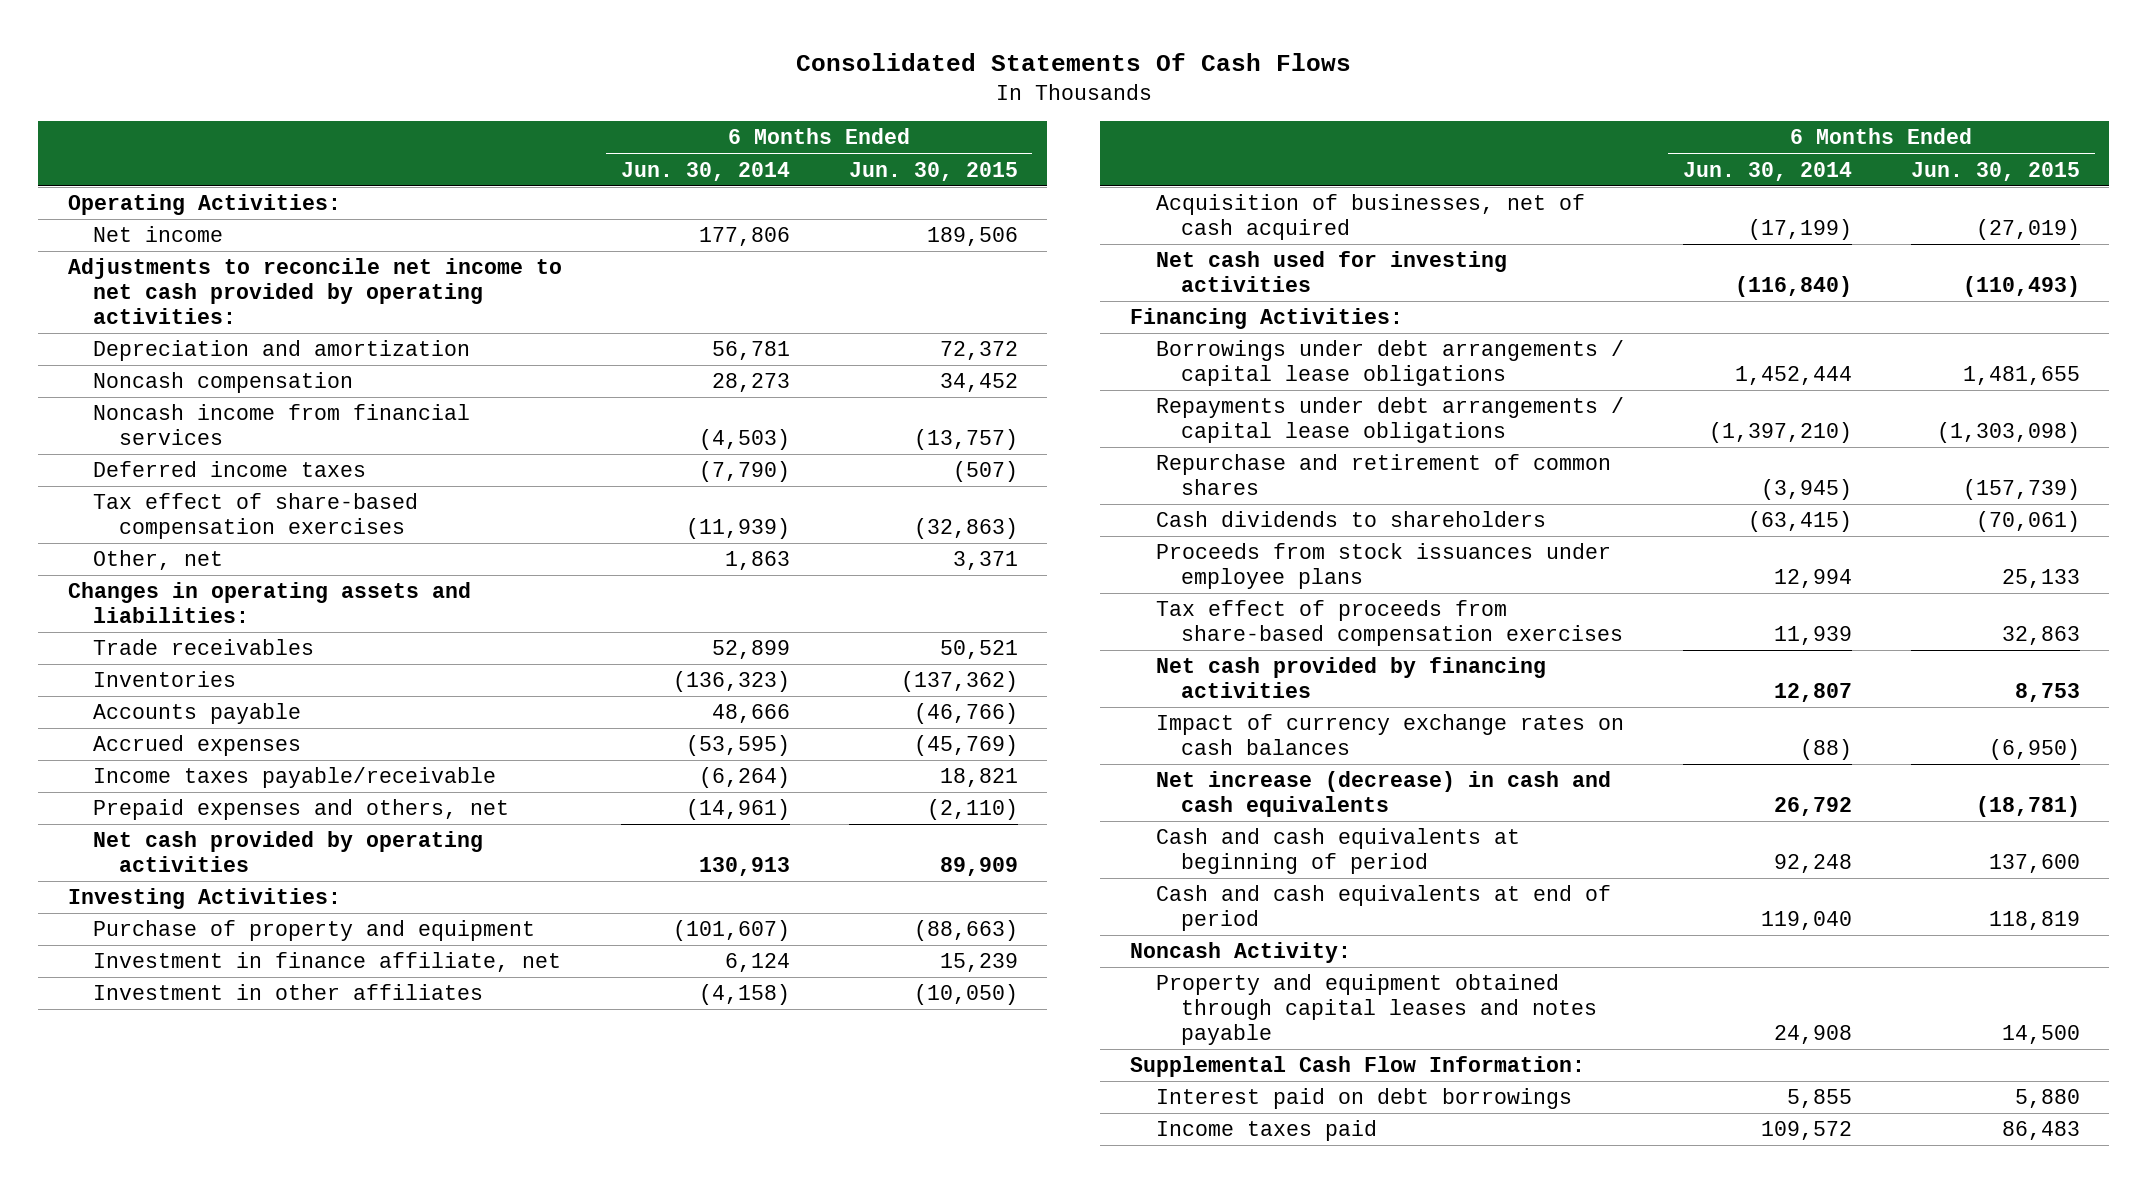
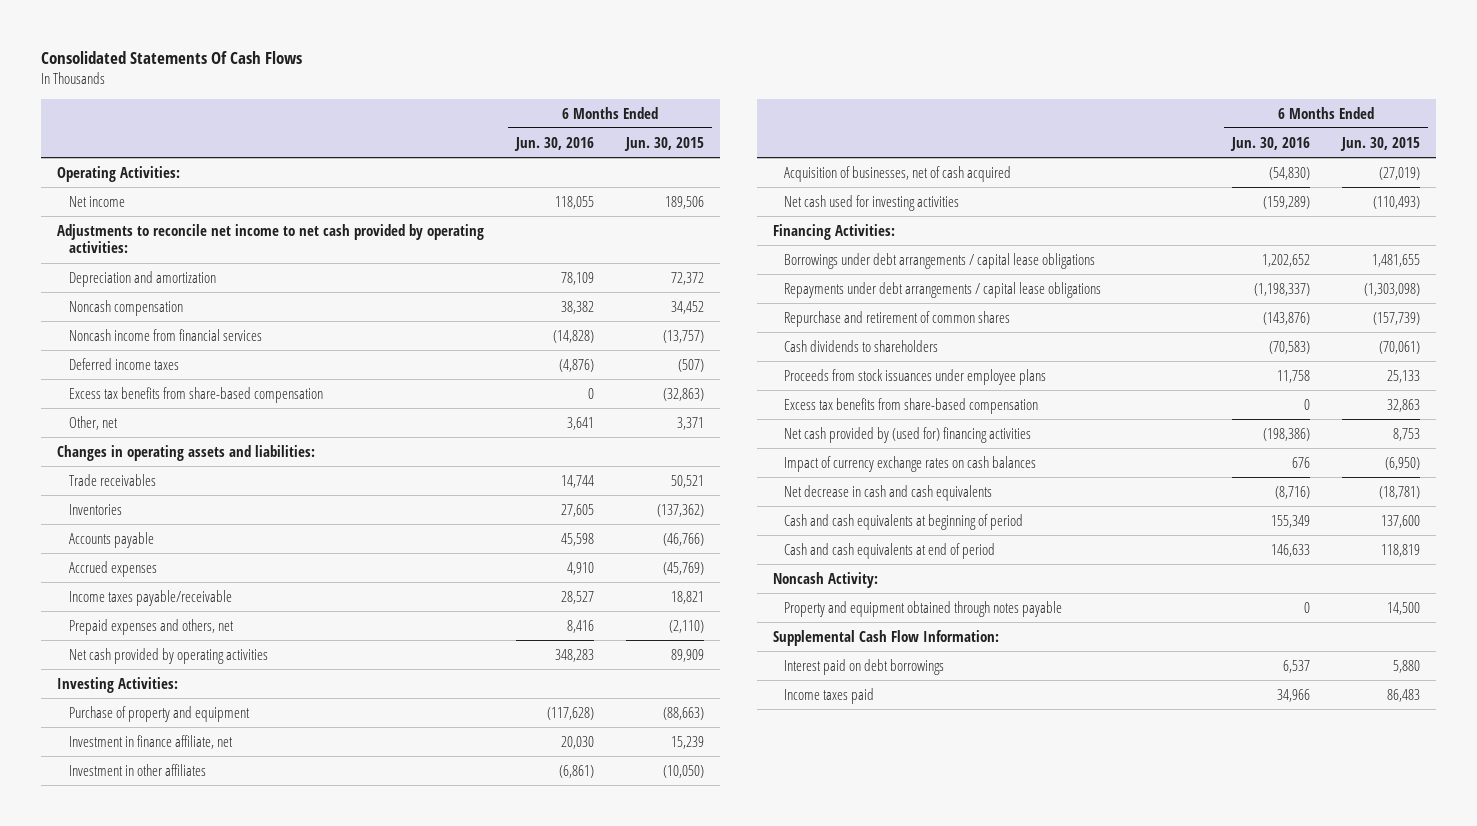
[620,161,790,181] Jun. 30, 2014 -> none
none -> [514,136,595,151] Jun. 30, 2016
[93,493,419,540] Tax effect of share-based compensation exercises -> [68,386,323,403] Excess tax benefits from share-based compensation
[1155,600,1624,647] Tax effect of proceeds from share-based compensation exercises -> [784,397,1039,414] Excess tax benefits from share-based compensation
[1155,657,1546,699] Net cash provided by financing activities -> [784,426,1032,443] Net cash provided by (used for) financing activities
[1155,771,1611,818] Net increase (decrease) in cash and cash equivalents -> [784,484,993,501] Net decrease in cash and cash equivalents
[1155,974,1598,1045] Property and equipment obtained through capital leases and notes payable -> [784,600,1063,617] Property and equipment obtained through notes payable

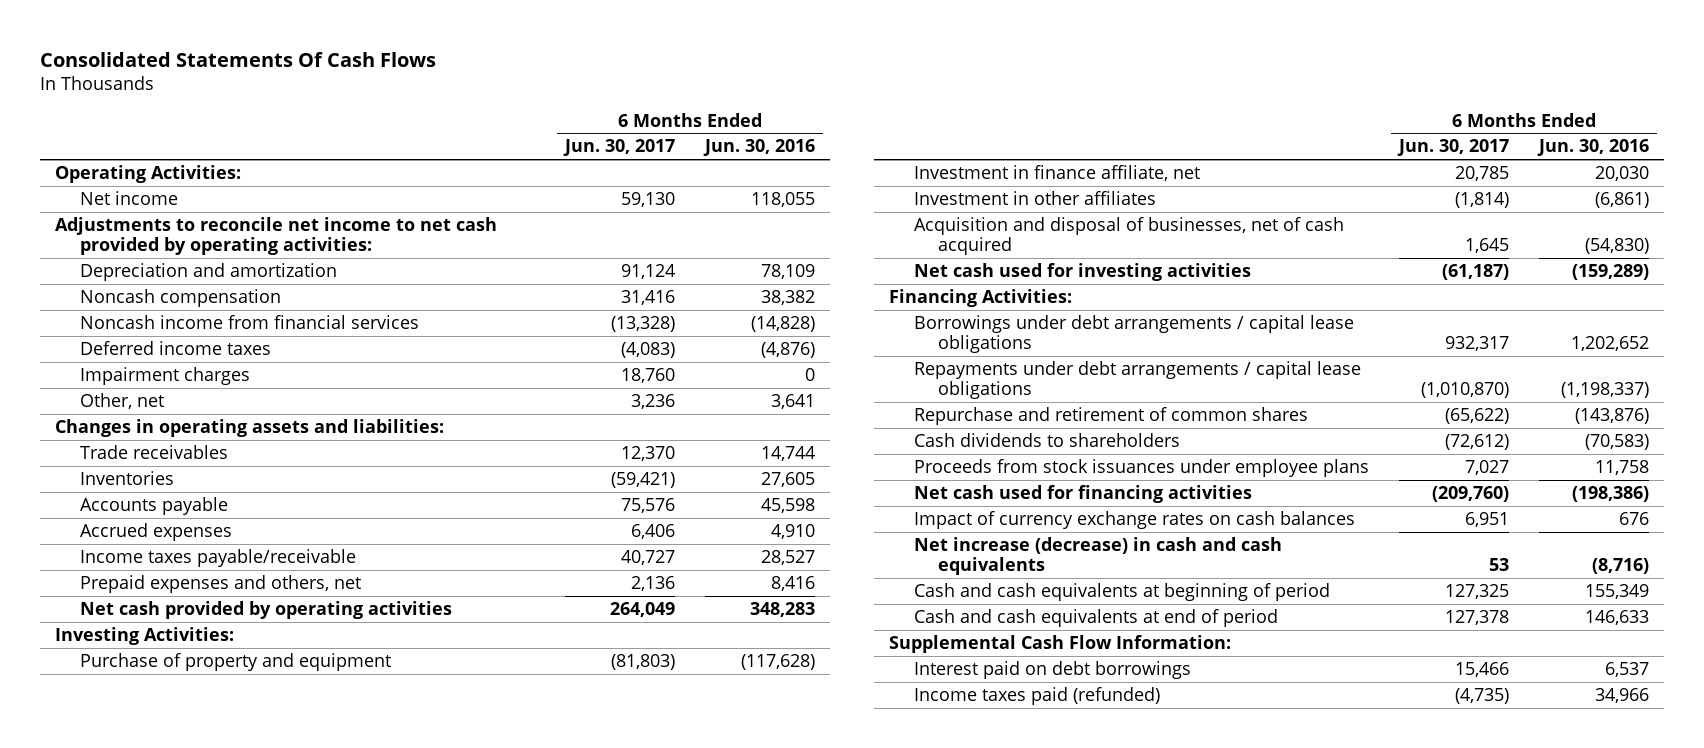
[624,136,705,151] Jun. 30, 2015 -> none
none -> [562,139,675,157] Jun. 30, 2017
[68,386,323,403] Excess tax benefits from share-based compensation -> none
none -> [79,367,250,386] Impairment charges
[784,165,1012,182] Acquisition of businesses, net of cash acquired -> [913,217,1344,256] Acquisition and disposal of businesses, net of cash acquired
[784,397,1039,414] Excess tax benefits from share-based compensation -> none
[784,426,1032,443] Net cash provided by (used for) financing activities -> [913,485,1252,504] Net cash used for financing activities
[784,484,993,501] Net decrease in cash and cash equivalents -> [913,537,1282,576] Net increase (decrease) in cash and cash equivalents
[772,571,878,588] Noncash Activity: -> none
[784,600,1063,617] Property and equipment obtained through notes payable -> none
[784,687,875,704] Income taxes paid -> [913,687,1160,706] Income taxes paid (refunded)

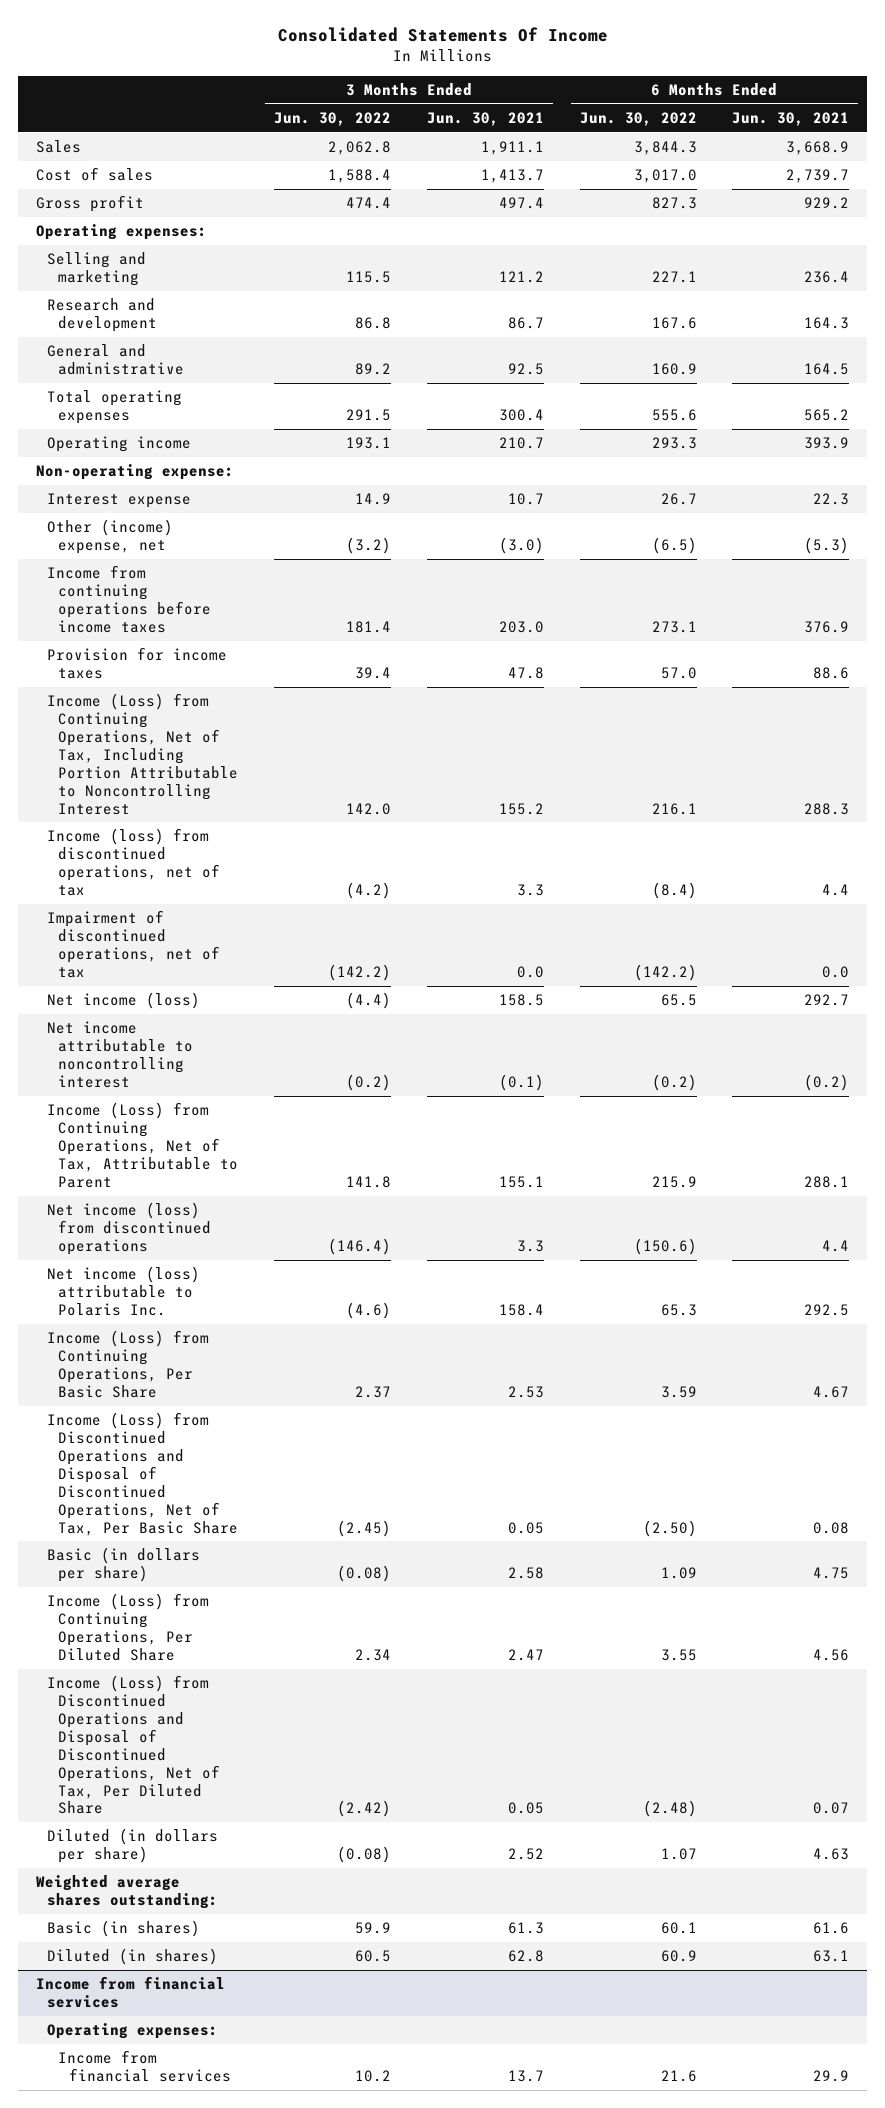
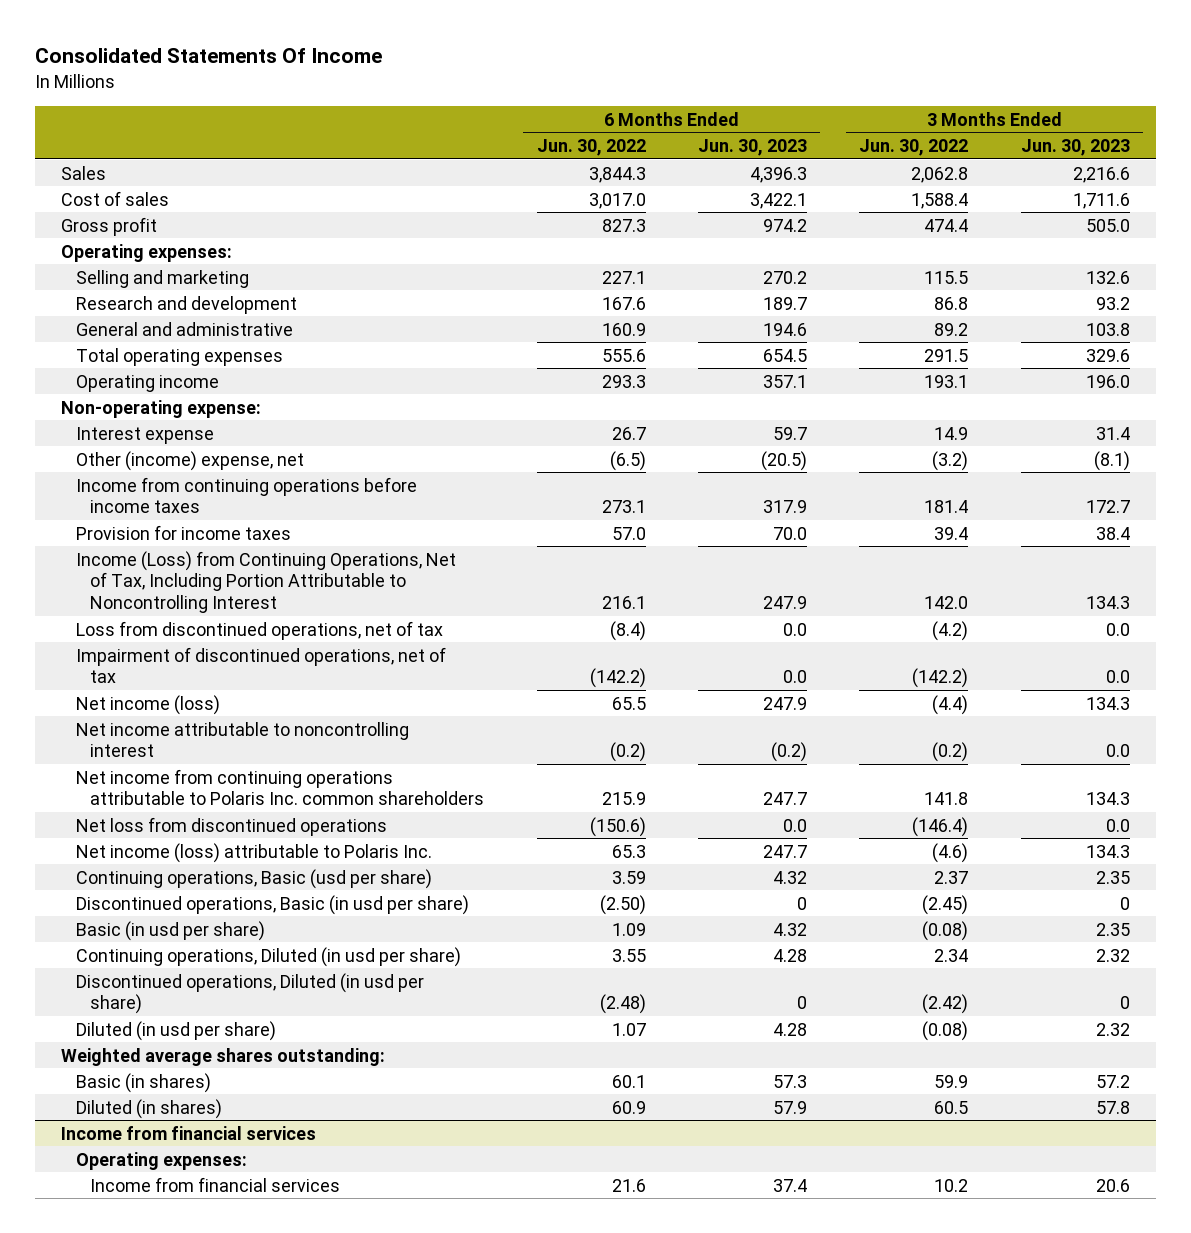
[426,111,544,126] Jun. 30, 2021 -> none
[732,111,850,126] Jun. 30, 2021 -> none
none -> [697,138,807,156] Jun. 30, 2023
none -> [1020,138,1130,156] Jun. 30, 2023
[47,828,221,896] Income (loss) from discontinued operations, net of tax -> [75,620,443,640] Loss from discontinued operations, net of tax
[47,1102,239,1188] Income (Loss) from Continuing Operations, Net of Tax, Attributable to Parent -> [75,768,485,806] Net income from continuing operations attributable to Polaris Inc. common shareholders
[47,1202,212,1255] Net income (loss) from discontinued operations -> [75,816,387,836] Net loss from discontinued operations
[47,1330,210,1398] Income (Loss) from Continuing Operations, Per Basic Share -> [75,868,432,889] Continuing operations, Basic (usd per share)
[47,1412,239,1536] Income (Loss) from Discontinued Operations and Disposal of Discontinued Operations, Net of Tax, Per Basic Share -> [75,894,469,915] Discontinued operations, Basic (in usd per share)
[47,1547,201,1583] Basic (in dollars per share) -> [75,920,265,941] Basic (in usd per share)
[47,1593,210,1661] Income (Loss) from Continuing Operations, Per Diluted Share -> [75,946,461,967] Continuing operations, Diluted (in usd per share)
[47,1675,221,1815] Income (Loss) from Discontinued Operations and Disposal of Discontinued Operations, Net of Tax, Per Diluted Share -> [75,972,424,1015] Discontinued operations, Diluted (in usd per share)
[47,1828,219,1864] Diluted (in dollars per share) -> [75,1020,276,1041] Diluted (in usd per share)

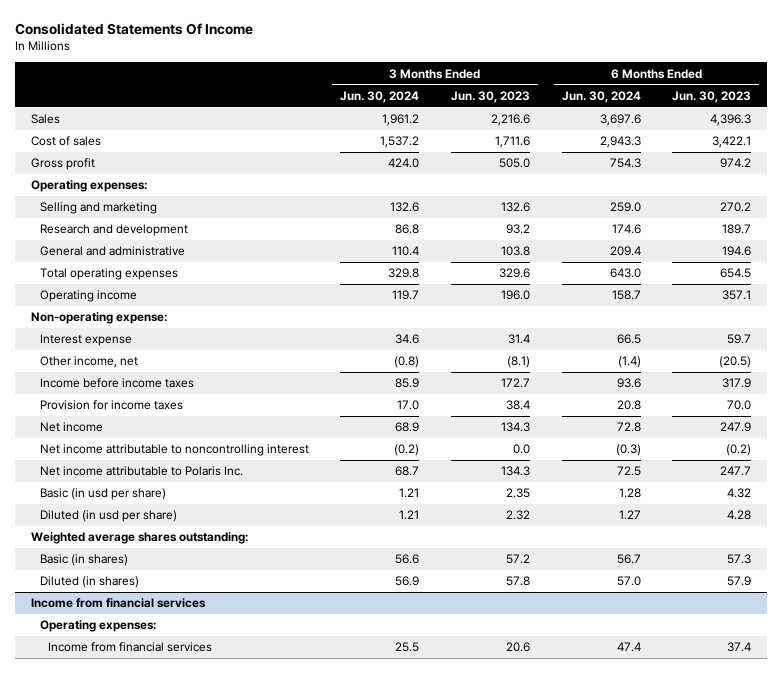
[536,138,646,156] Jun. 30, 2022 -> none
[859,138,969,156] Jun. 30, 2022 -> none
none -> [340,90,420,103] Jun. 30, 2024
none -> [561,90,641,103] Jun. 30, 2024
[75,450,304,471] Other (income) expense, net -> [39,356,138,369] Other income, net
[75,476,417,514] Income from continuing operations before income taxes -> [39,378,194,389] Income before income taxes
[75,620,443,640] Loss from discontinued operations, net of tax -> none
[75,646,446,684] Impairment of discontinued operations, net of tax -> none
[75,694,220,715] Net income (loss) -> none
[75,550,456,614] Income (Loss) from Continuing Operations, Net of Tax, Including Portion Attributable to Noncontrolling Interest -> [39,422,103,433] Net income
[75,768,485,806] Net income from continuing operations attributable to Polaris Inc. common shareholders -> none
[75,816,387,836] Net loss from discontinued operations -> none
[75,868,432,889] Continuing operations, Basic (usd per share) -> none
[75,894,469,915] Discontinued operations, Basic (in usd per share) -> none
[75,842,432,863] Net income (loss) attributable to Polaris Inc. -> [39,466,243,477] Net income attributable to Polaris Inc.
[75,946,461,967] Continuing operations, Diluted (in usd per share) -> none
[75,972,424,1015] Discontinued operations, Diluted (in usd per share) -> none

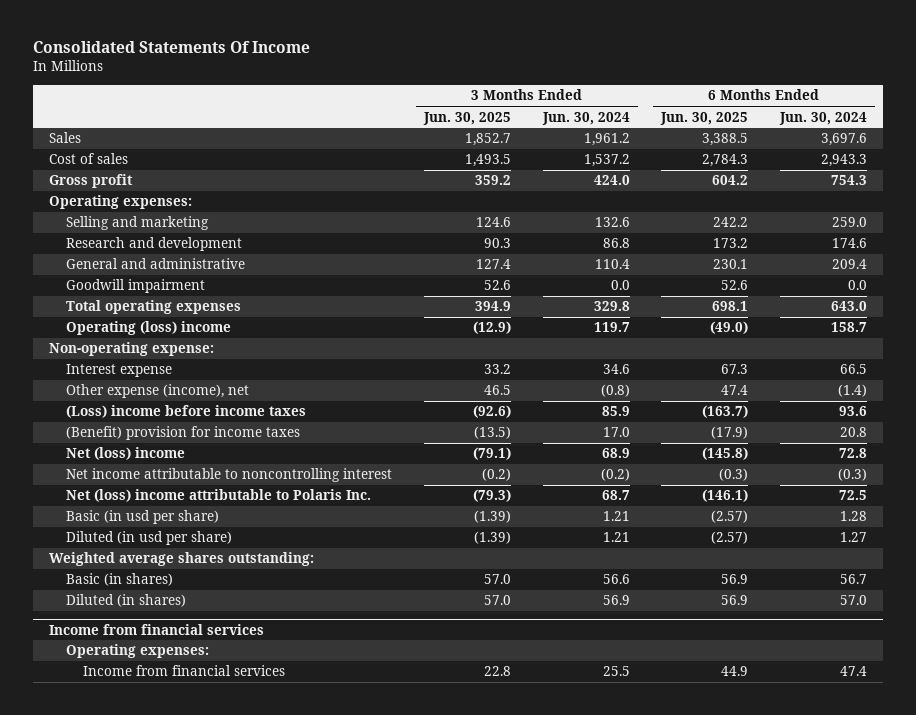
[450,90,530,103] Jun. 30, 2023 -> none
[672,90,752,103] Jun. 30, 2023 -> none
none -> [422,111,511,125] Jun. 30, 2025
none -> [660,111,749,125] Jun. 30, 2025
none -> [65,279,205,294] Goodwill impairment
[39,290,137,303] Operating income -> [65,321,231,336] Operating (loss) income
[39,356,138,369] Other income, net -> [65,384,249,399] Other expense (income), net
[39,378,194,389] Income before income taxes -> [65,405,306,419] (Loss) income before income taxes
[39,400,183,411] Provision for income taxes -> [65,426,300,441] (Benefit) provision for income taxes
[39,422,103,433] Net income -> [65,447,185,461] Net (loss) income
[39,466,243,477] Net income attributable to Polaris Inc. -> [65,489,371,503] Net (loss) income attributable to Polaris Inc.

